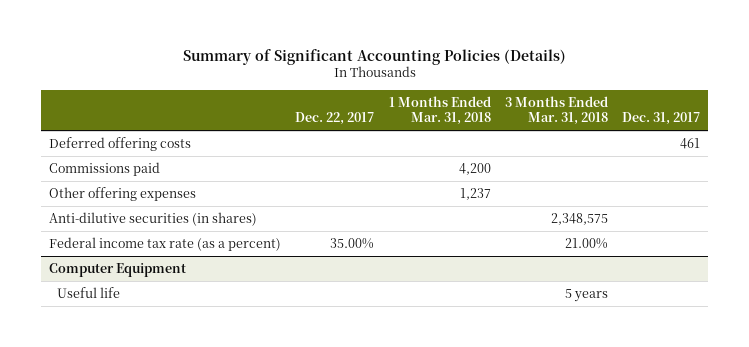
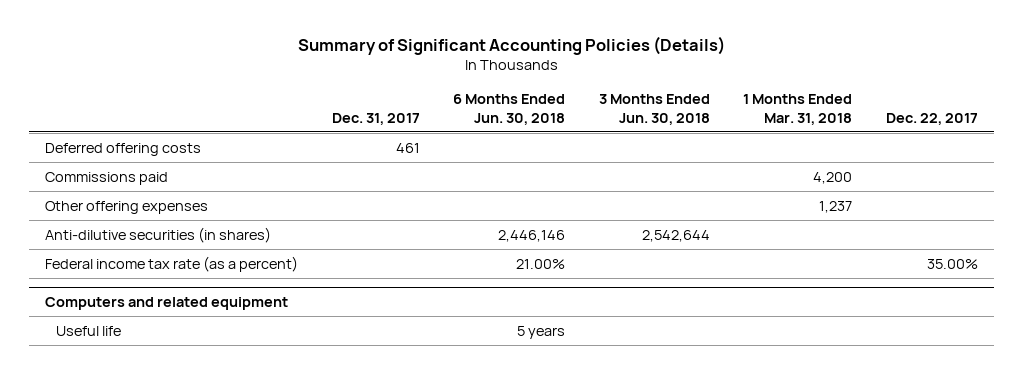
[504,95,608,126] 3 Months Ended Mar. 31, 2018 -> none
none -> [453,94,566,125] 6 Months Ended Jun. 30, 2018
none -> [598,94,710,125] 3 Months Ended Jun. 30, 2018
[48,262,186,277] Computer Equipment -> [45,296,289,310] Computers and related equipment

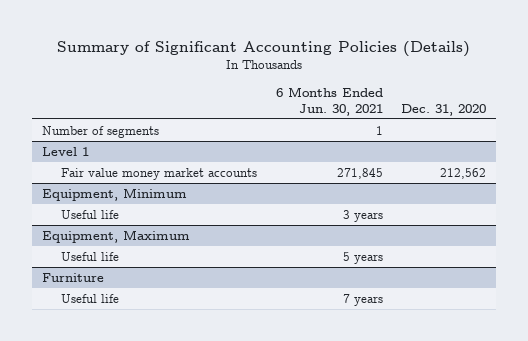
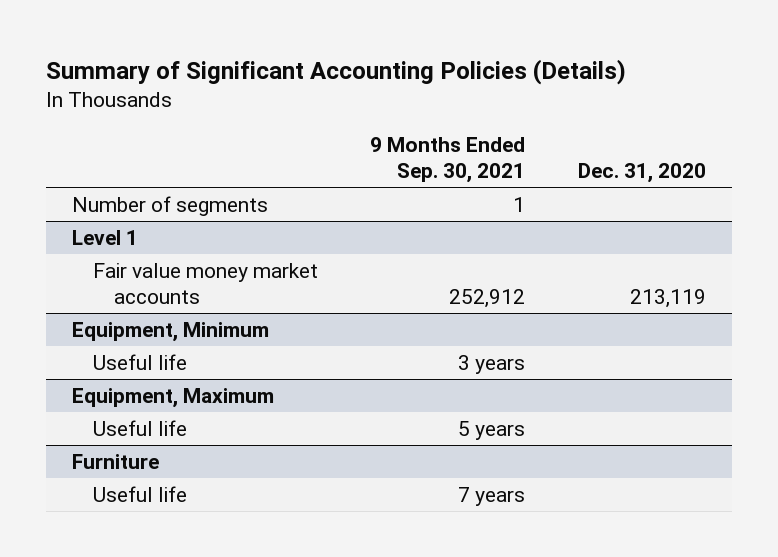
[275,86,383,116] 6 Months Ended Jun. 30, 2021 -> none
none -> [370,137,526,184] 9 Months Ended Sep. 30, 2021
[440,167,487,179] 212,562 -> [629,288,706,308] 213,119

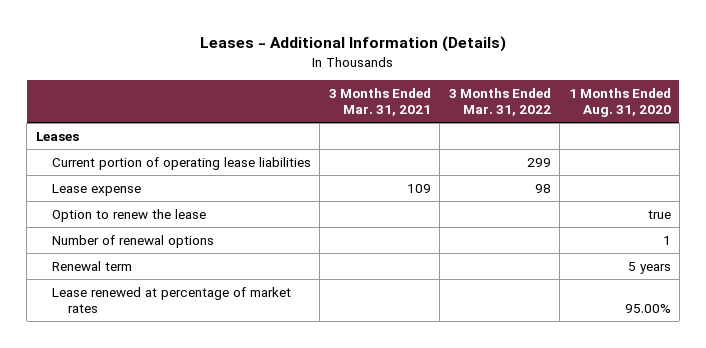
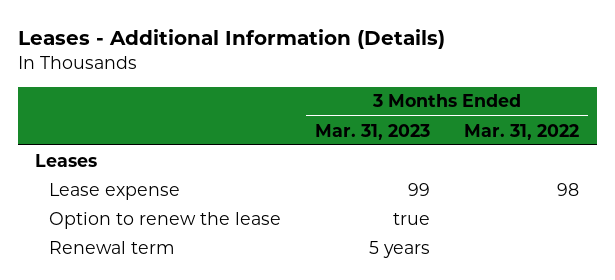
[328,87,431,117] 3 Months Ended Mar. 31, 2021 -> none
[568,87,671,118] 1 Months Ended Aug. 31, 2020 -> none
none -> [315,123,431,140] Mar. 31, 2023
[52,156,312,170] Current portion of operating lease liabilities -> none
[52,234,215,248] Number of renewal options -> none
[52,286,292,314] Lease renewed at percentage of market rates -> none

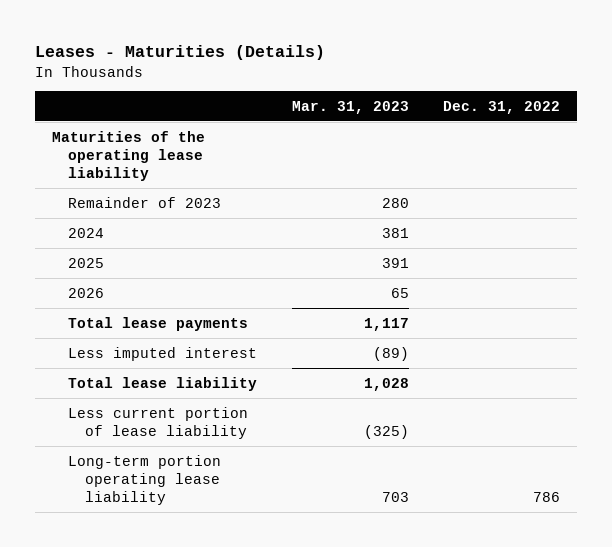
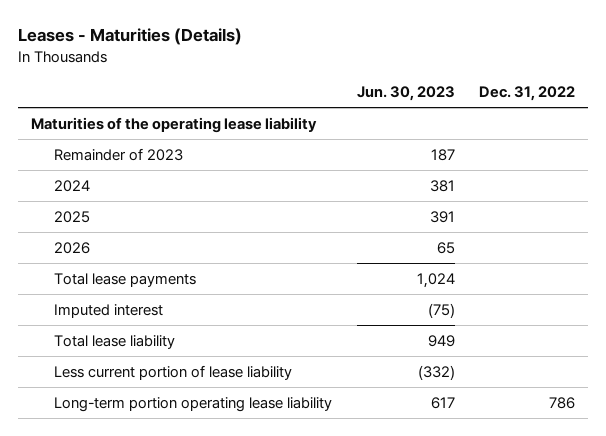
[291,100,409,114] Mar. 31, 2023 -> none
none -> [356,86,455,102] Jun. 30, 2023
[68,346,258,361] Less imputed interest -> [54,303,164,318] Imputed interest

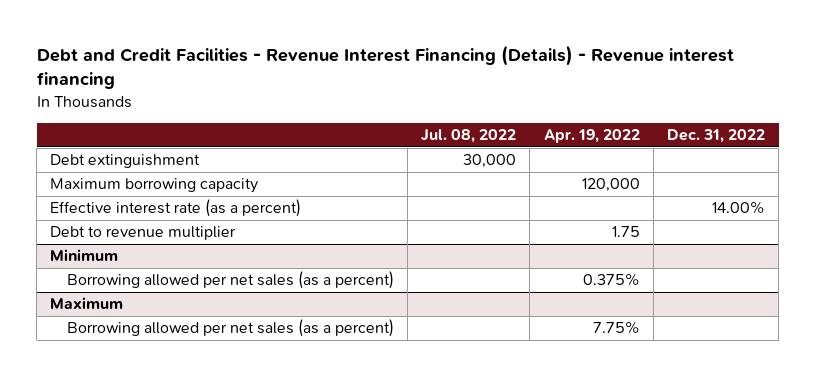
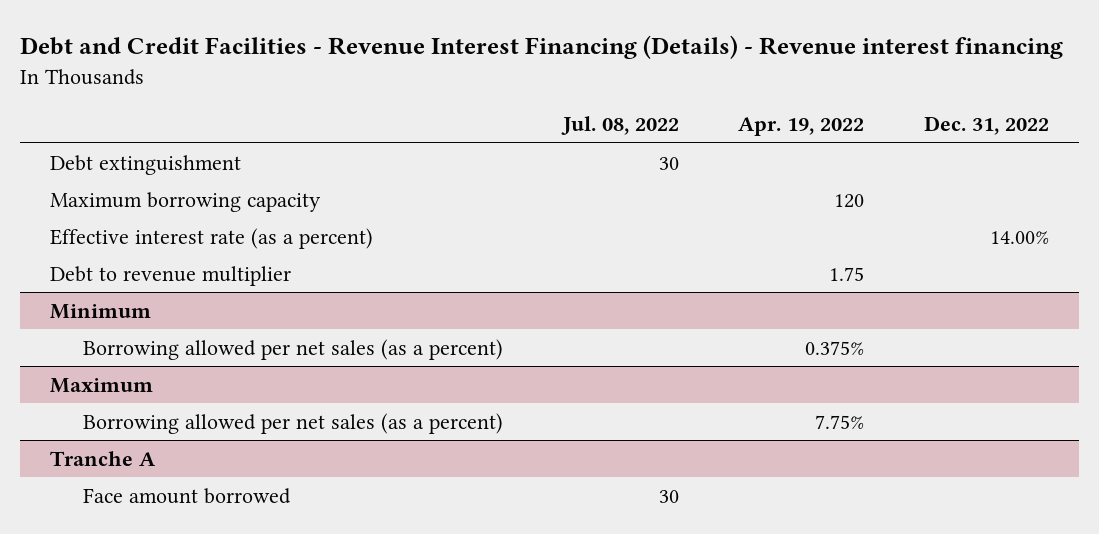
[463,154,517,169] 30,000 -> [658,156,679,170] 30
[581,178,640,193] 120,000 -> [834,193,865,208] 120
none -> [49,450,156,466] Tranche A
none -> [82,487,291,504] Face amount borrowed

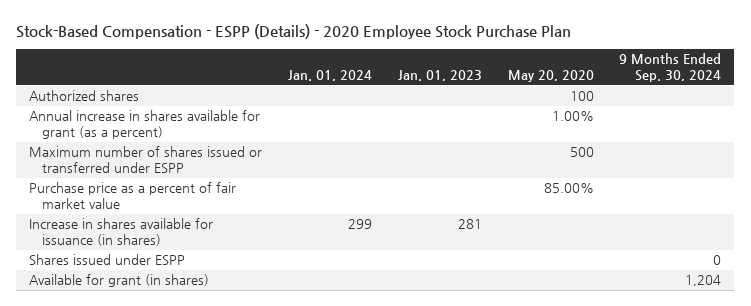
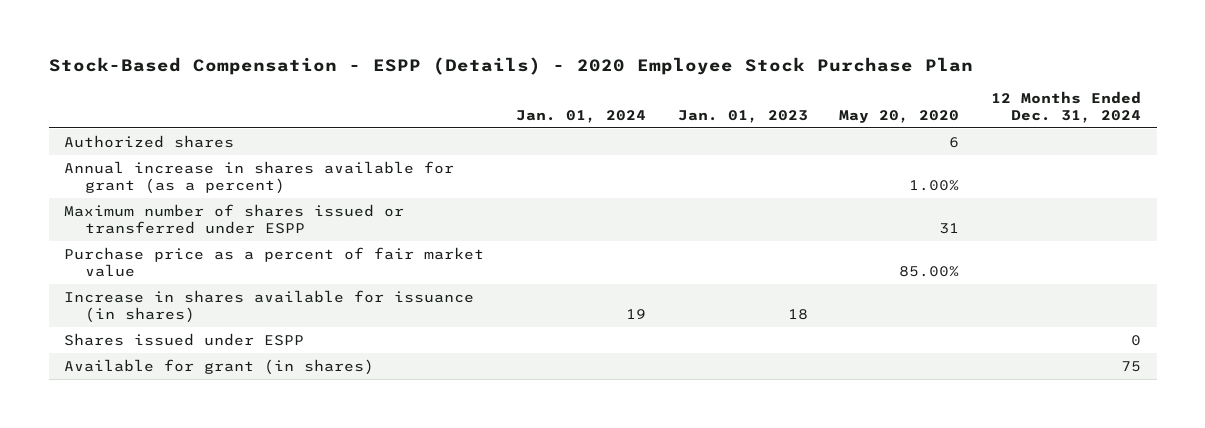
[619,53,722,83] 9 Months Ended Sep. 30, 2024 -> none
none -> [990,90,1141,123] 12 Months Ended Dec. 31, 2024
[569,91,594,102] 100 -> [949,137,960,149] 6
[569,147,594,158] 500 -> [939,222,960,234] 31
[348,219,373,230] 299 -> [626,308,647,319] 19
[457,219,482,230] 281 -> [787,308,808,320] 18

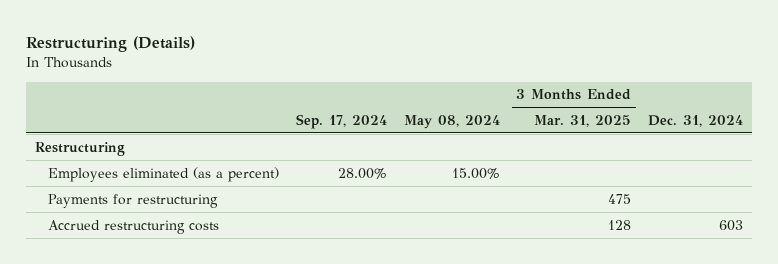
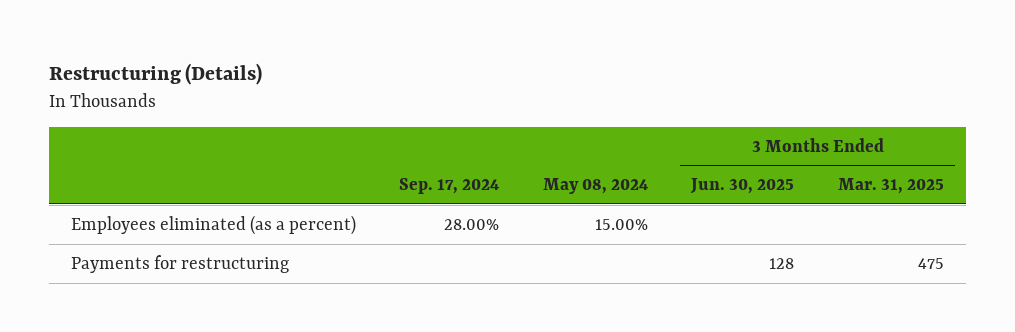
[648,114,744,127] Dec. 31, 2024 -> none
none -> [690,178,795,195] Jun. 30, 2025
[34,141,125,156] Restructuring -> none
[48,219,220,234] Accrued restructuring costs -> none

